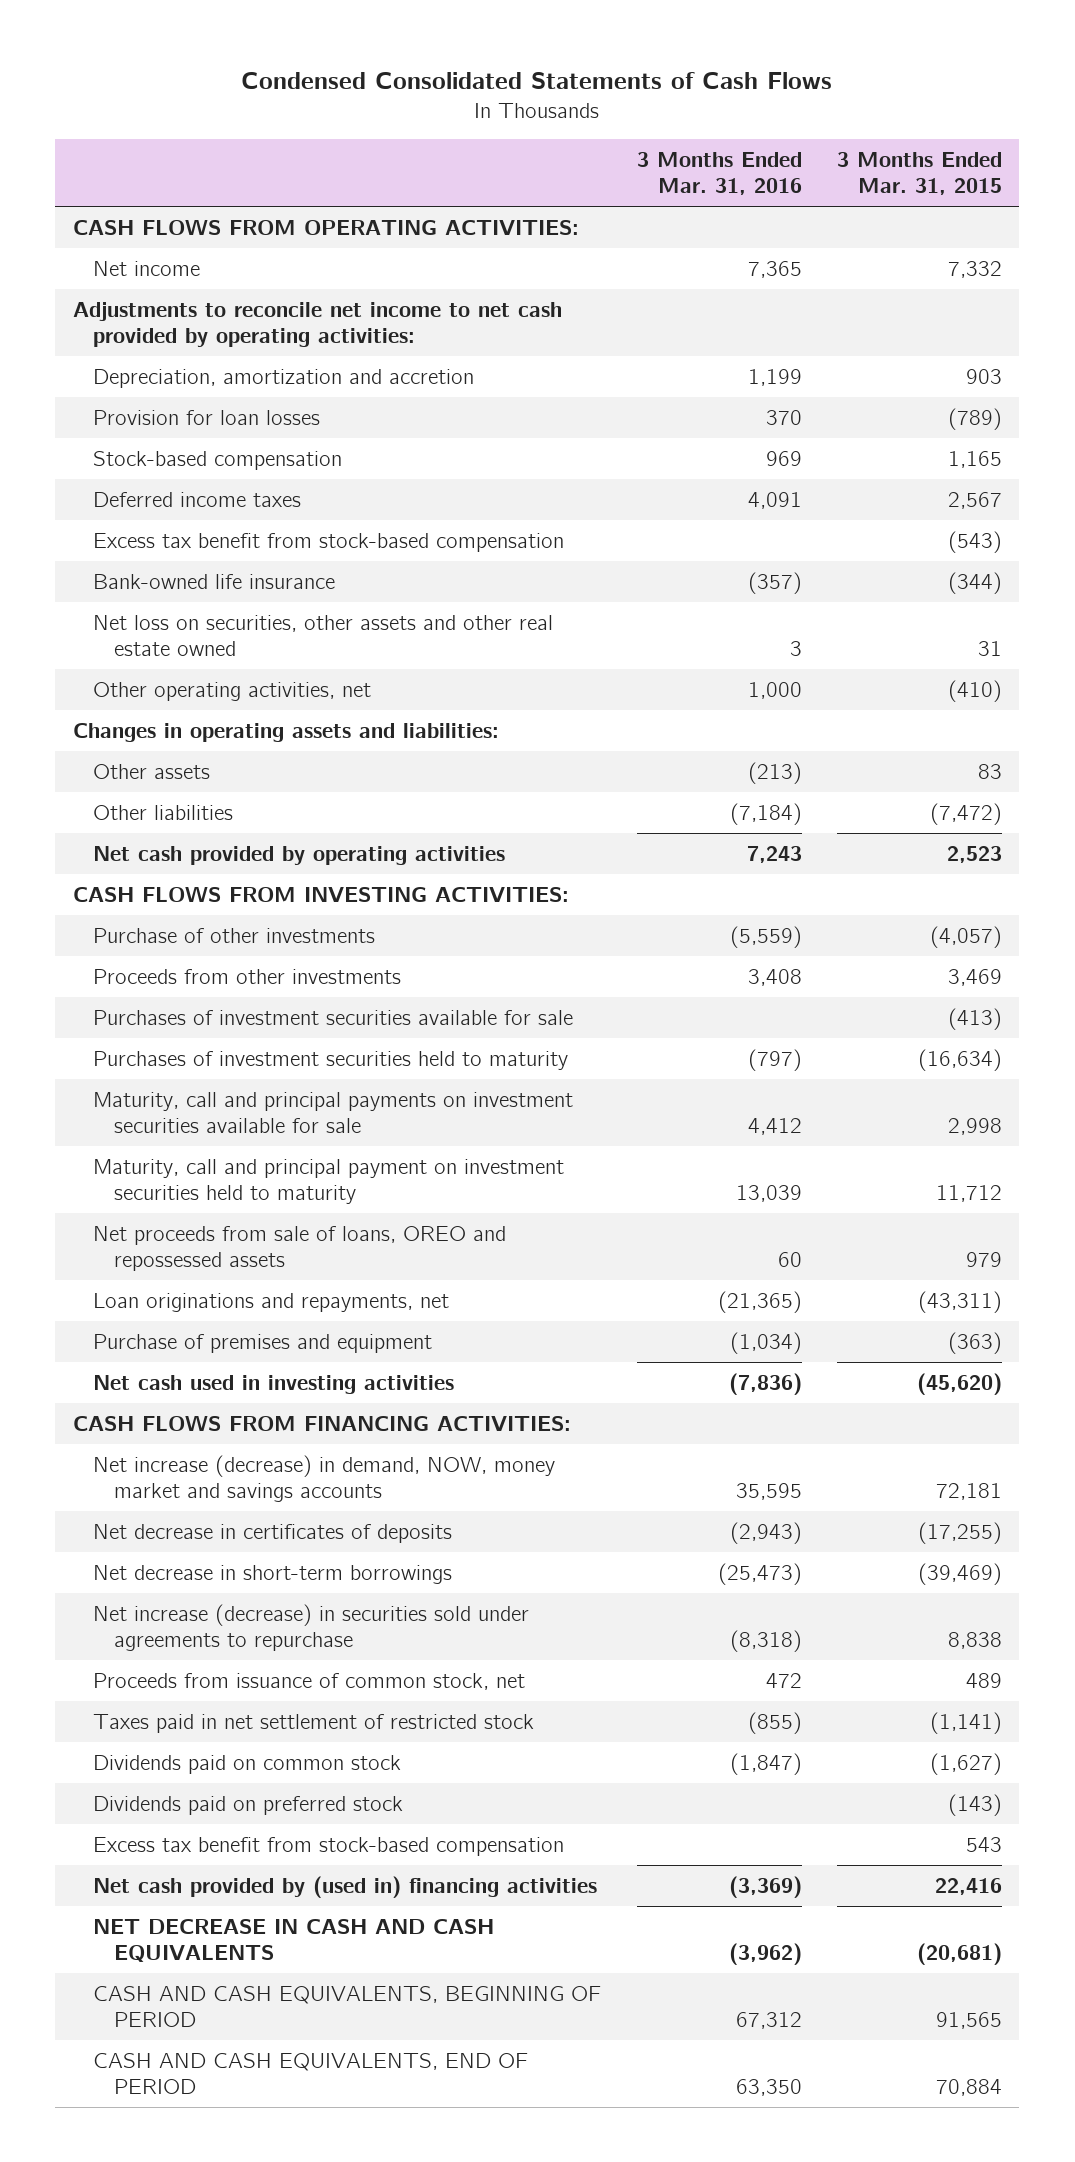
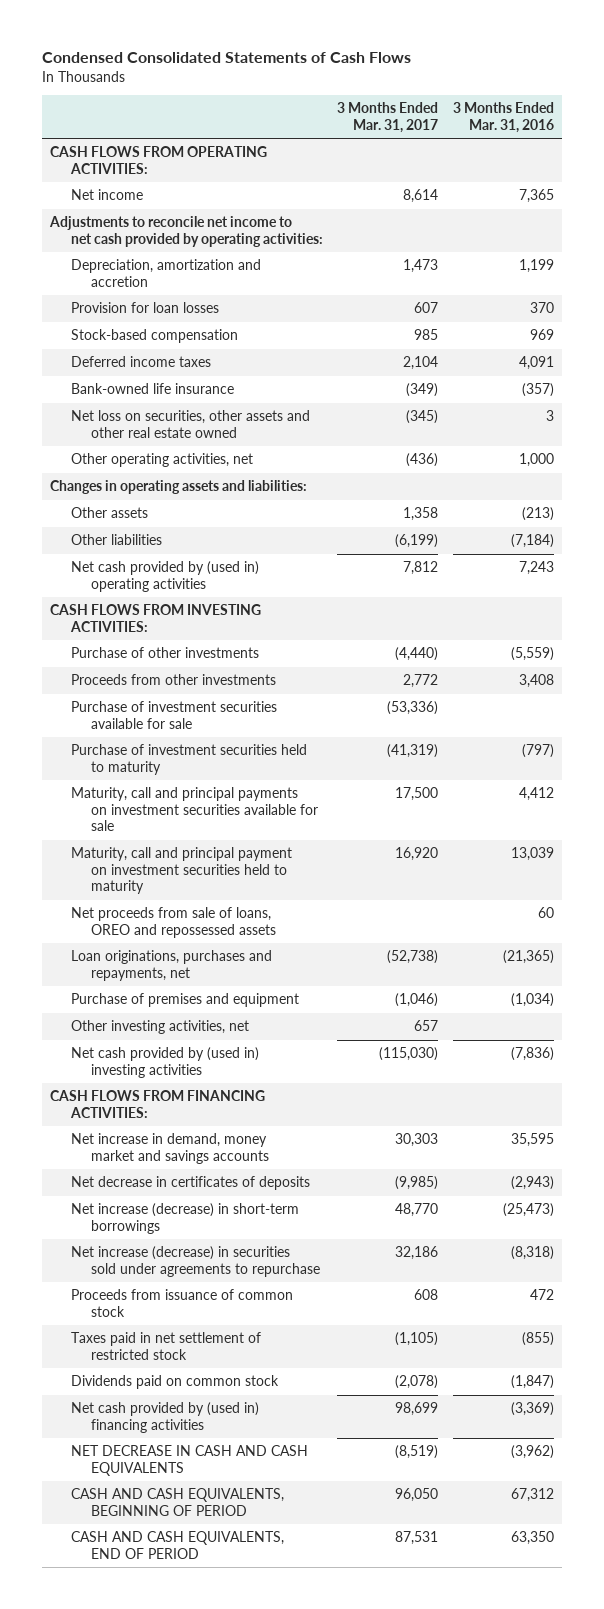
[836,152,1002,196] 3 Months Ended Mar. 31, 2015 -> none
none -> [337,102,439,133] 3 Months Ended Mar. 31, 2017
[93,533,565,553] Excess tax benefit from stock-based compensation -> none
[93,846,506,866] Net cash provided by operating activities -> [70,561,259,592] Net cash provided by (used in) operating activities
[93,1010,574,1026] Purchases of investment securities available for sale -> [70,701,277,729] Purchase of investment securities available for sale
[93,1051,569,1071] Purchases of investment securities held to maturity -> [70,744,307,775] Purchase of investment securities held to maturity
[93,1293,450,1313] Loan originations and repayments, net -> [70,950,272,981] Loan originations, purchases and repayments, net
none -> [70,1020,249,1035] Other investing activities, net
[93,1375,455,1395] Net cash used in investing activities -> [70,1047,259,1078] Net cash provided by (used in) investing activities
[93,1455,556,1503] Net increase (decrease) in demand, NOW, money market and savings accounts -> [70,1133,270,1164] Net increase in demand, money market and savings accounts
[93,1565,453,1585] Net decrease in short-term borrowings -> [70,1203,299,1234] Net increase (decrease) in short-term borrowings
[93,1673,526,1691] Proceeds from issuance of common stock, net -> [70,1289,293,1317] Proceeds from issuance of common stock
[93,1796,404,1816] Dividends paid on preferred stock -> none
[93,1837,565,1857] Excess tax benefit from stock-based compensation -> none

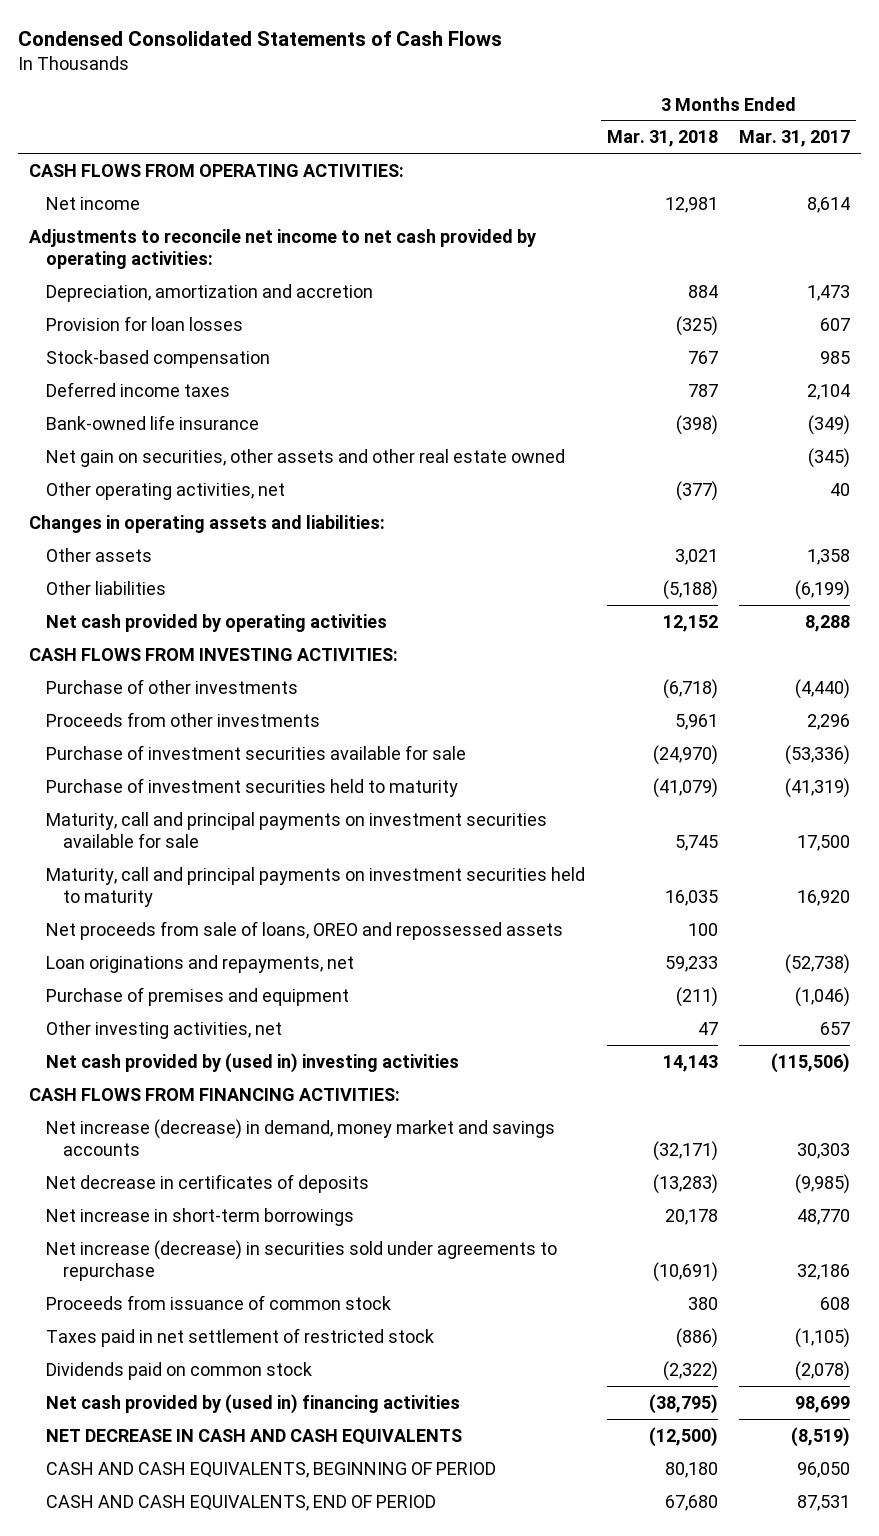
[453,102,555,133] 3 Months Ended Mar. 31, 2016 -> none
none -> [606,130,718,148] Mar. 31, 2018
[70,410,310,438] Net loss on securities, other assets and other real estate owned -> [46,448,566,467] Net gain on securities, other assets and other real estate owned
[406,453,439,468] (436) -> [830,482,851,496] 40
[70,561,259,592] Net cash provided by (used in) operating activities -> [46,613,388,632] Net cash provided by operating activities
[403,561,439,576] 7,812 -> [805,614,851,632] 8,288
[403,674,439,689] 2,772 -> [807,713,851,730] 2,296
[70,847,292,895] Maturity, call and principal payment on investment securities held to maturity -> [46,866,586,908] Maturity, call and principal payments on investment securities held to maturity
[70,950,272,981] Loan originations, purchases and repayments, net -> [46,954,355,973] Loan originations and repayments, net
[379,1047,439,1062] (115,030) -> [771,1052,851,1073] (115,506)
[70,1133,270,1164] Net increase in demand, money market and savings accounts -> [46,1118,556,1157] Net increase (decrease) in demand, money market and savings accounts
[70,1203,299,1234] Net increase (decrease) in short-term borrowings -> [46,1207,355,1226] Net increase in short-term borrowings

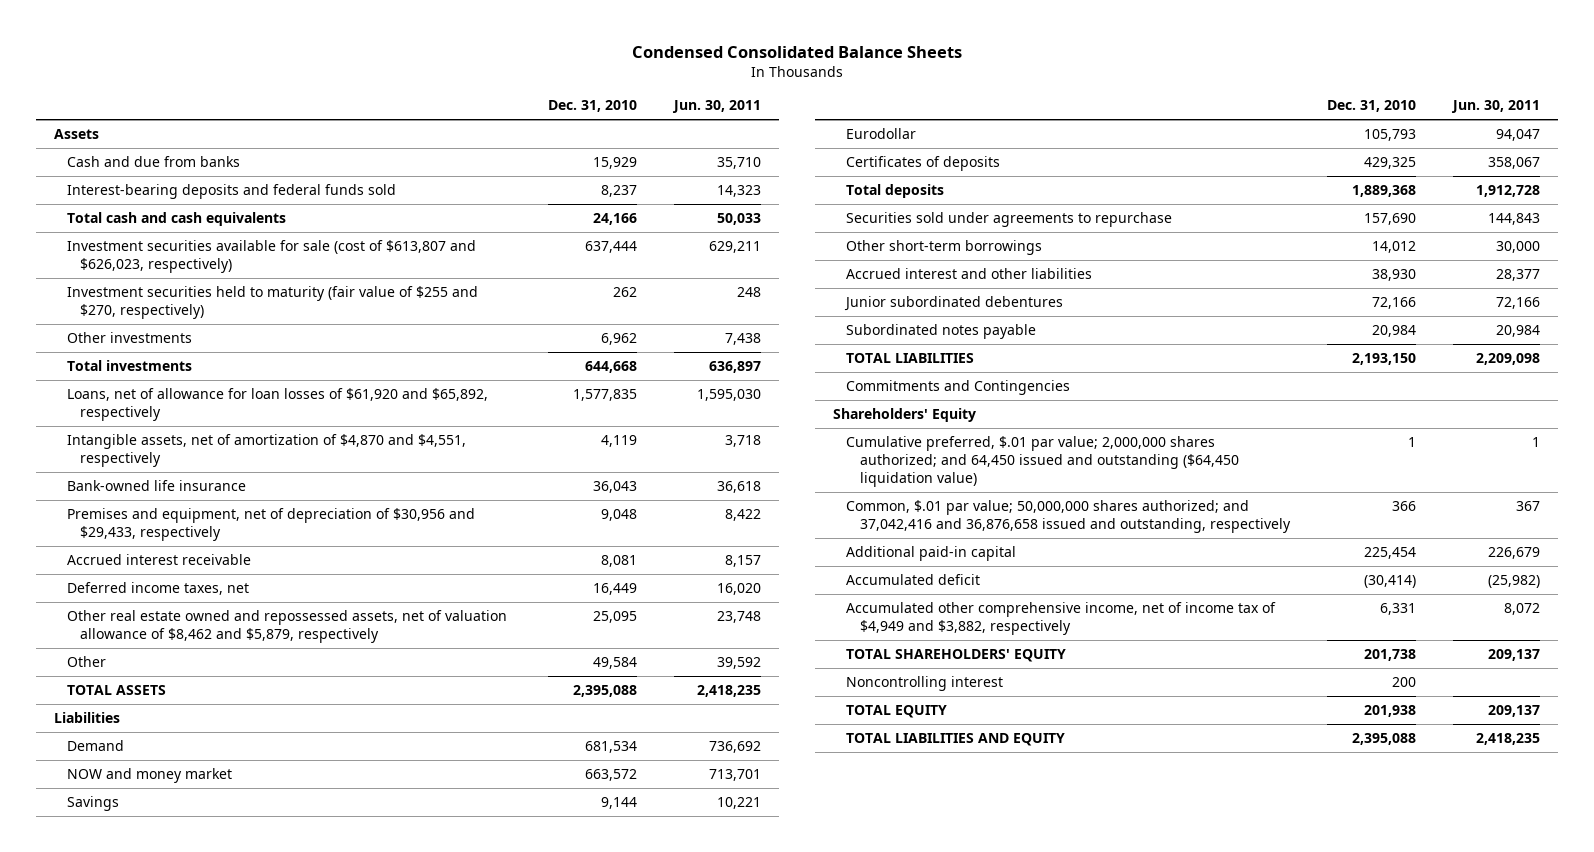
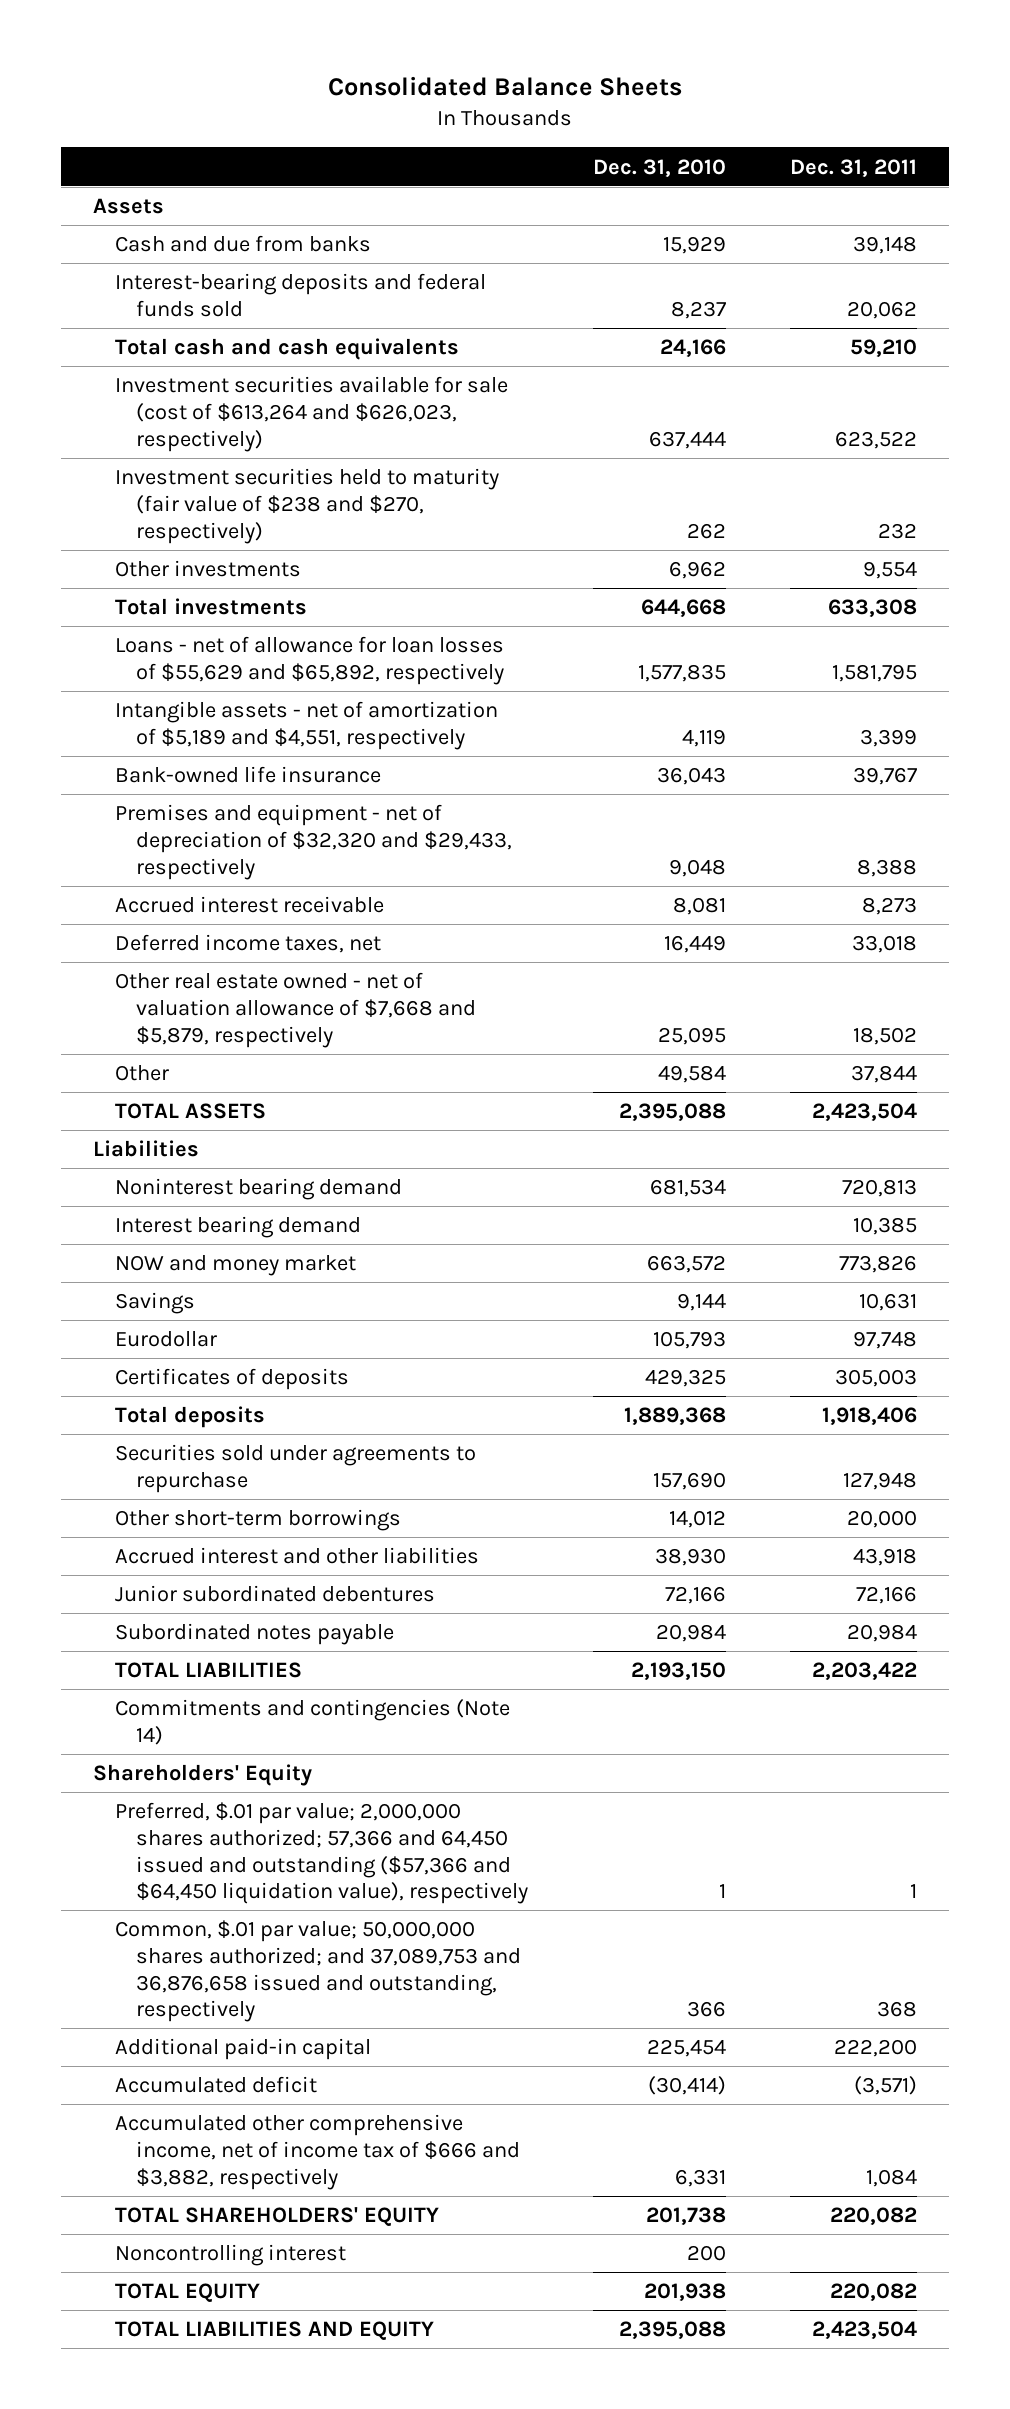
[631,45,962,58] Condensed Consolidated Balance Sheets -> [327,76,682,97] Consolidated Balance Sheets
[671,100,761,114] Jun. 30, 2011 -> none
none -> [789,158,917,177] Dec. 31, 2011
[67,240,477,274] Investment securities available for sale (cost of $613,807 and $626,023, respectively) -> [114,376,508,452] Investment securities available for sale (cost of $613,264 and $626,023, respectively)
[67,286,479,320] Investment securities held to maturity (fair value of $255 and $270, respectively) -> [114,468,499,544] Investment securities held to maturity (fair value of $238 and $270, respectively)
[67,388,489,422] Loans, net of allowance for loan losses of $61,920 and $65,892, respectively -> [114,636,505,685] Loans - net of allowance for loan losses of $55,629 and $65,892, respectively
[67,434,467,468] Intangible assets, net of amortization of $4,870 and $4,551, respectively -> [114,701,498,750] Intangible assets - net of amortization of $5,189 and $4,551, respectively
[67,508,476,542] Premises and equipment, net of depreciation of $30,956 and $29,433, respectively -> [114,804,513,880] Premises and equipment - net of depreciation of $32,320 and $29,433, respectively
[67,610,508,644] Other real estate owned and repossessed assets, net of valuation allowance of $8,462 and $5,879, respectively -> [114,972,477,1048] Other real estate owned - net of valuation allowance of $7,668 and $5,879, respectively
[67,740,125,752] Demand -> [114,1178,402,1201] Noninterest bearing demand
none -> [114,1216,361,1239] Interest bearing demand
[846,380,1071,396] Commitments and Contingencies -> [114,1699,510,1745] Commitments and contingencies (Note 14)
[846,436,1239,488] Cumulative preferred, $.01 par value; 2,000,000 shares authorized; and 64,450 issued and outstanding ($64,450 liquidation value) -> [114,1802,529,1905] Preferred, $.01 par value; 2,000,000 shares authorized; 57,366 and 64,450 issued and outstanding ($57,366 and $64,450 liquidation value), respectively
[846,500,1291,534] Common, $.01 par value; 50,000,000 shares authorized; and 37,042,416 and 36,876,658 issued and outstanding, respectively -> [114,1920,522,2023] Common, $.01 par value; 50,000,000 shares authorized; and 37,089,753 and 36,876,658 issued and outstanding, respectively
[846,602,1277,636] Accumulated other comprehensive income, net of income tax of $4,949 and $3,882, respectively -> [114,2114,521,2190] Accumulated other comprehensive income, net of income tax of $666 and $3,882, respectively

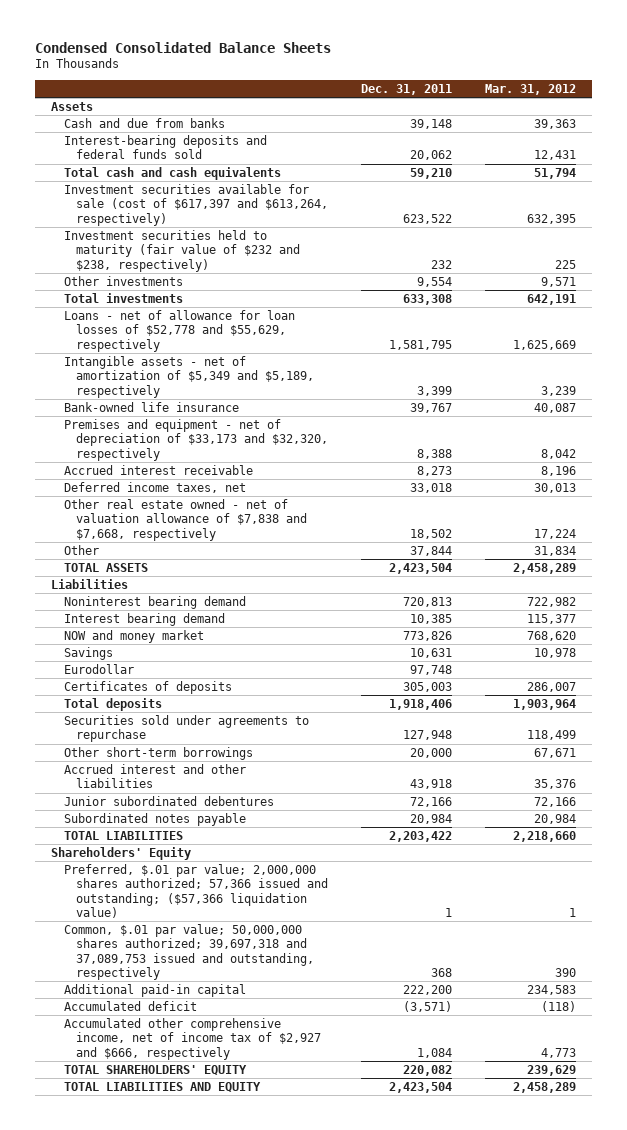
[327,76,682,97] Consolidated Balance Sheets -> [34,41,331,53] Condensed Consolidated Balance Sheets
[592,158,726,177] Dec. 31, 2010 -> none
none -> [484,83,576,95] Mar. 31, 2012
[114,376,508,452] Investment securities available for sale (cost of $613,264 and $626,023, respectively) -> [63,183,329,226] Investment securities available for sale (cost of $617,397 and $613,264, respectively)
[114,468,499,544] Investment securities held to maturity (fair value of $238 and $270, respectively) -> [63,229,301,272] Investment securities held to maturity (fair value of $232 and $238, respectively)
[114,636,505,685] Loans - net of allowance for loan losses of $55,629 and $65,892, respectively -> [63,309,295,352] Loans - net of allowance for loan losses of $52,778 and $55,629, respectively
[114,701,498,750] Intangible assets - net of amortization of $5,189 and $4,551, respectively -> [63,355,315,398] Intangible assets - net of amortization of $5,349 and $5,189, respectively
[114,804,513,880] Premises and equipment - net of depreciation of $32,320 and $29,433, respectively -> [63,418,329,461] Premises and equipment - net of depreciation of $33,173 and $32,320, respectively
[114,972,477,1048] Other real estate owned - net of valuation allowance of $7,668 and $5,879, respectively -> [63,498,308,541] Other real estate owned - net of valuation allowance of $7,838 and $7,668, respectively
[114,1699,510,1745] Commitments and contingencies (Note 14) -> none
[114,1802,529,1905] Preferred, $.01 par value; 2,000,000 shares authorized; 57,366 and 64,450 issued and outstanding ($57,366 and $64,450 liquidation value), respectively -> [63,863,329,918] Preferred, $.01 par value; 2,000,000 shares authorized; 57,366 issued and outstanding; ($57,366 liquidation value)
[114,1920,522,2023] Common, $.01 par value; 50,000,000 shares authorized; and 37,089,753 and 36,876,658 issued and outstanding, respectively -> [63,923,315,980] Common, $.01 par value; 50,000,000 shares authorized; 39,697,318 and 37,089,753 issued and outstanding, respectively
[114,2114,521,2190] Accumulated other comprehensive income, net of income tax of $666 and $3,882, respectively -> [63,1017,322,1060] Accumulated other comprehensive income, net of income tax of $2,927 and $666, respectively
[114,2244,346,2267] Noncontrolling interest -> none
[114,2283,260,2303] TOTAL EQUITY -> none

